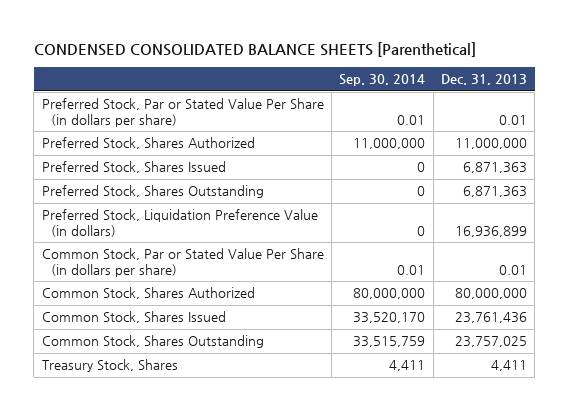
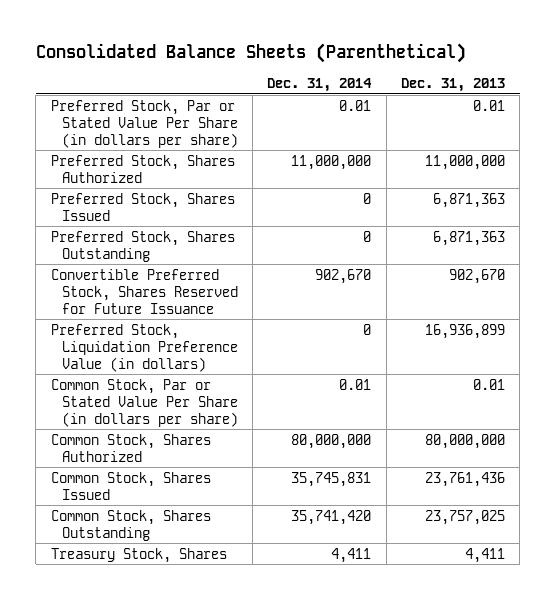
[33,41,476,57] CONDENSED CONSOLIDATED BALANCE SHEETS [Parenthetical] -> [35,42,466,63] Consolidated Balance Sheets (Parenthetical)
[339,74,426,87] Sep. 30, 2014 -> none
none -> [267,77,373,92] Dec. 31, 2014
none -> [50,268,238,314] Convertible Preferred Stock, Shares Reserved for Future Issuance

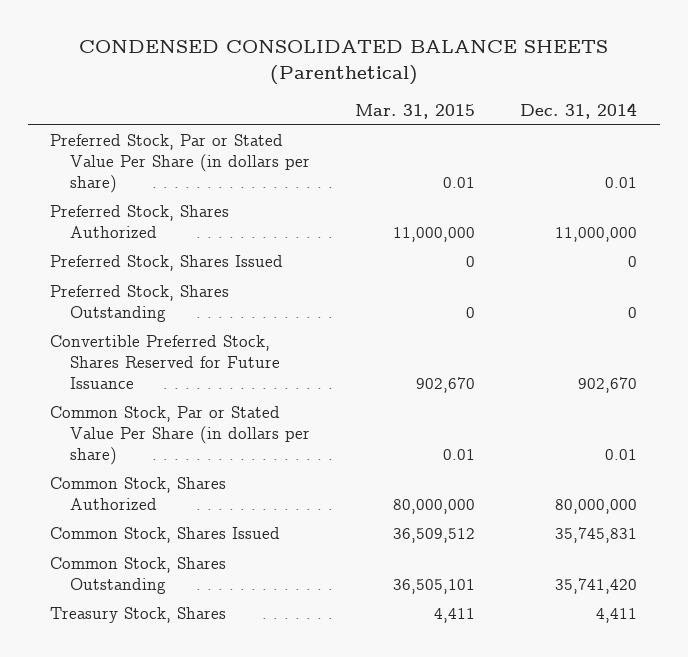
[35,42,466,63] Consolidated Balance Sheets (Parenthetical) -> [78,40,608,85] CONDENSED CONSOLIDATED BALANCE SHEETS (Parenthetical)
[401,77,506,92] Dec. 31, 2013 -> none
none -> [355,103,476,119] Mar. 31, 2015
[50,323,238,372] Preferred Stock, Liquidation Preference Value (in dollars) -> none

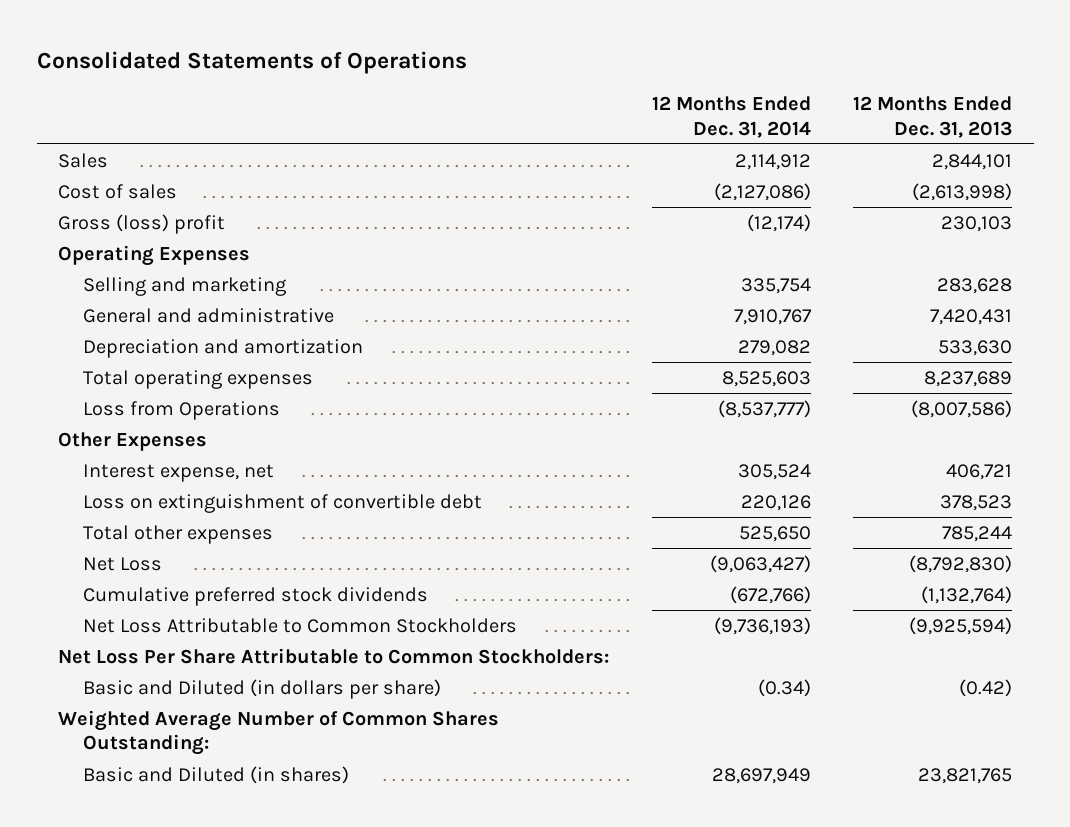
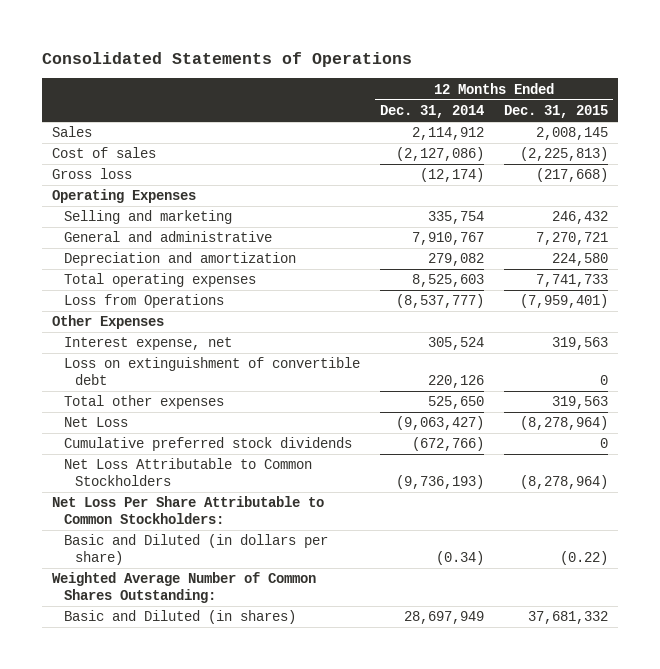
[853,96,1013,138] 12 Months Ended Dec. 31, 2013 -> none
none -> [504,105,609,119] Dec. 31, 2015
[58,213,226,234] Gross (loss) profit -> [52,168,133,180] Gross loss

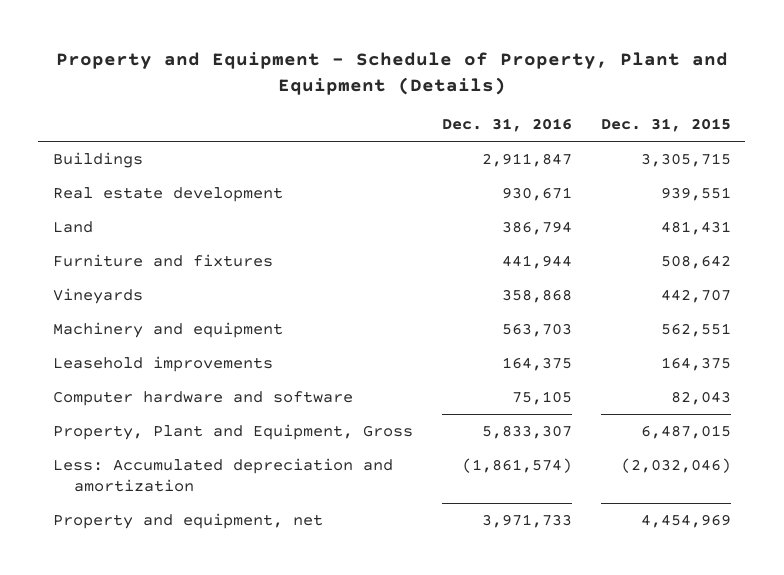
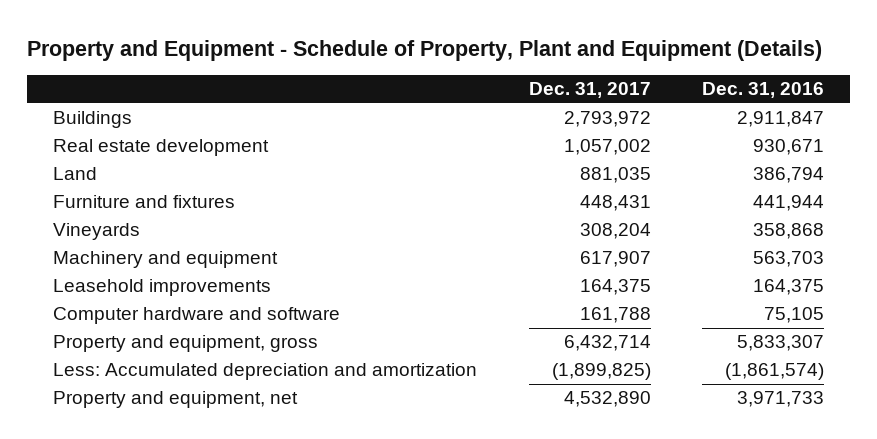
[600,118,731,133] Dec. 31, 2015 -> none
none -> [528,82,651,99] Dec. 31, 2017
[52,423,413,440] Property, Plant and Equipment, Gross -> [52,335,318,353] Property and equipment, gross

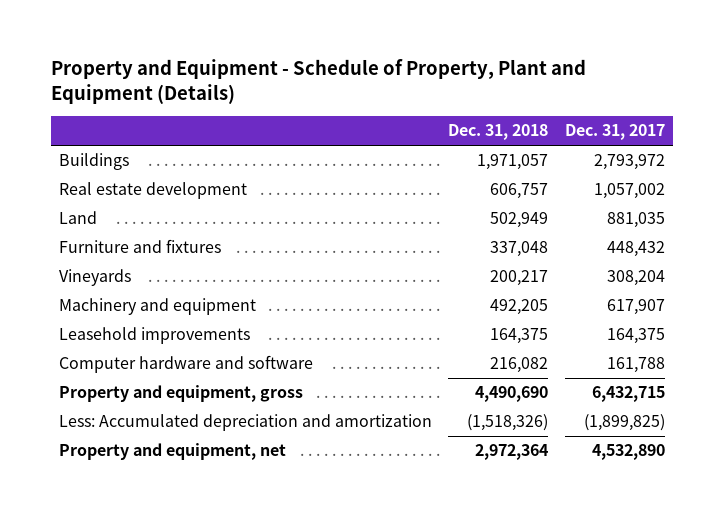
[702,82,825,99] Dec. 31, 2016 -> none
none -> [448,124,549,141] Dec. 31, 2018
[579,195,651,212] 448,431 -> [606,241,665,258] 448,432
[563,335,651,352] 6,432,714 -> [591,386,665,403] 6,432,715

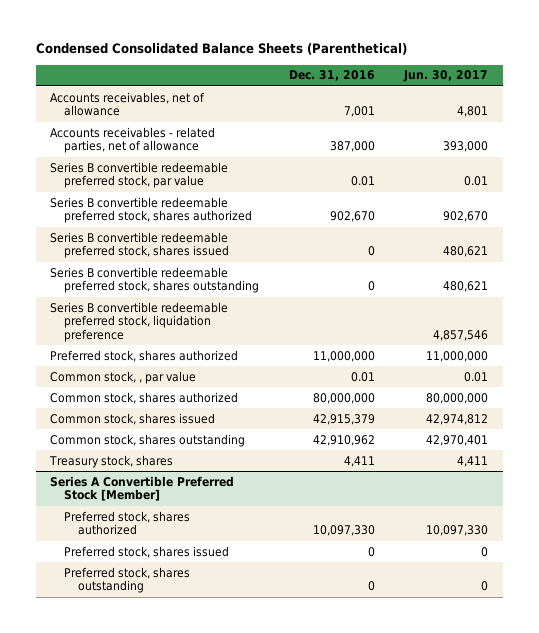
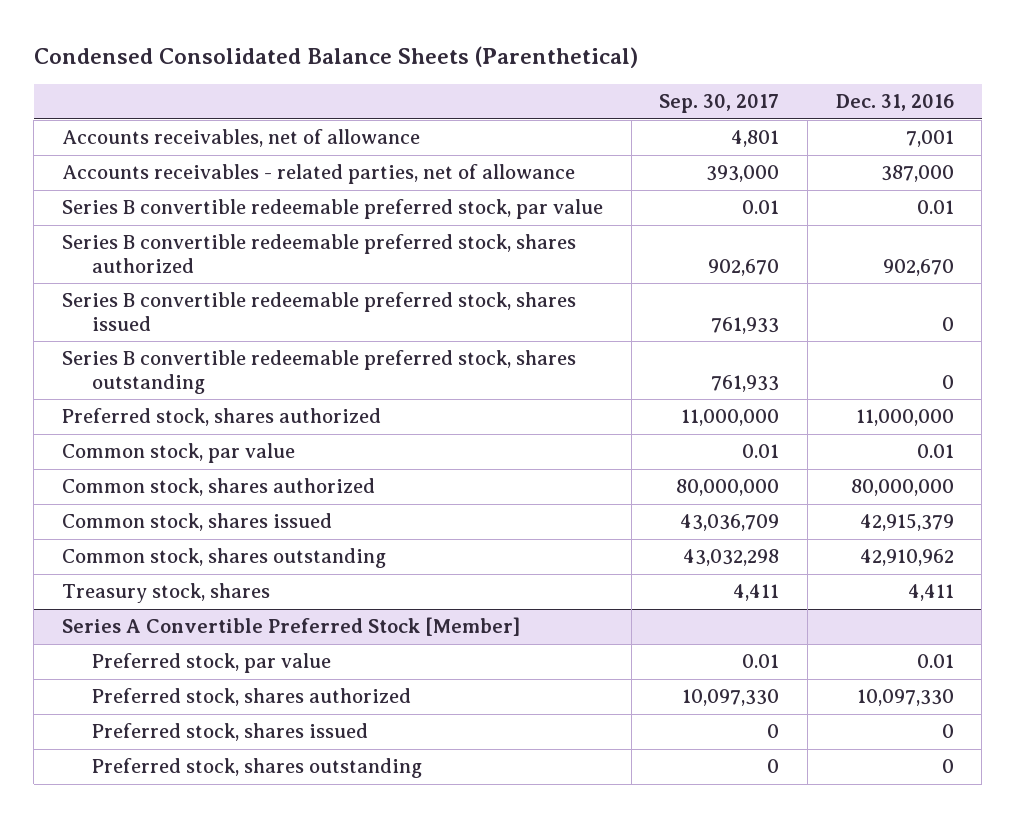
[403,70,489,83] Jun. 30, 2017 -> none
none -> [659,94,780,114] Sep. 30, 2017
[50,301,229,342] Series B convertible redeemable preferred stock, liquidation preference -> none
[50,370,197,384] Common stock, , par value -> [61,443,295,464] Common stock, par value
none -> [91,653,331,674] Preferred stock, par value

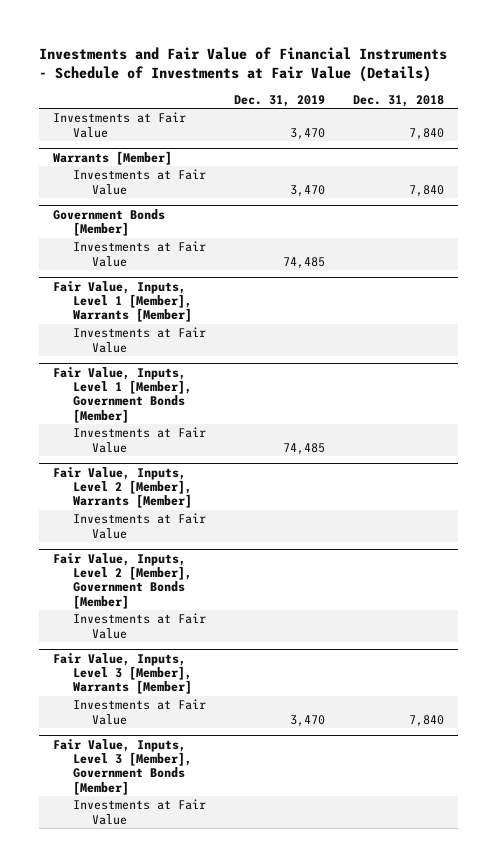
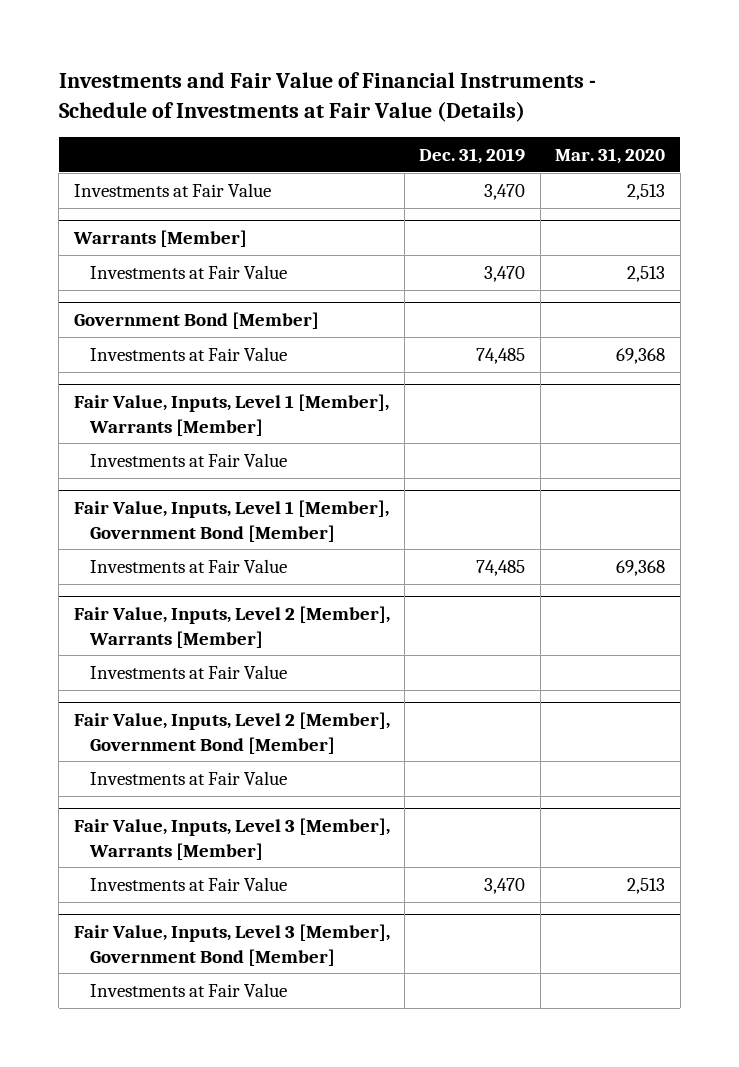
[353,94,445,107] Dec. 31, 2018 -> none
none -> [555,147,666,164] Mar. 31, 2020
[53,208,166,236] Government Bonds [Member] -> [73,312,319,330] Government Bond [Member]
[53,366,192,423] Fair Value, Inputs, Level 1 [Member], Government Bonds [Member] -> [73,500,389,542] Fair Value, Inputs, Level 1 [Member], Government Bond [Member]
[53,552,192,609] Fair Value, Inputs, Level 2 [Member], Government Bonds [Member] -> [73,712,390,754] Fair Value, Inputs, Level 2 [Member], Government Bond [Member]
[53,738,192,795] Fair Value, Inputs, Level 3 [Member], Government Bonds [Member] -> [73,924,390,966] Fair Value, Inputs, Level 3 [Member], Government Bond [Member]

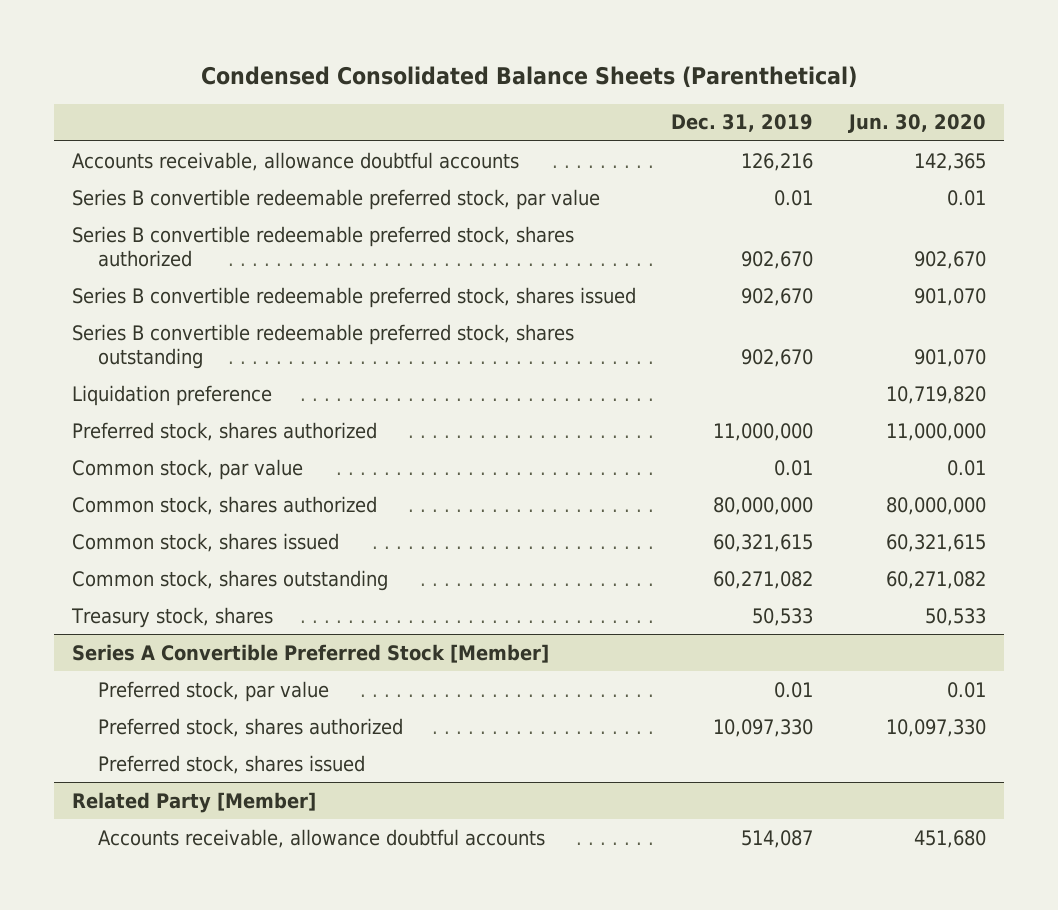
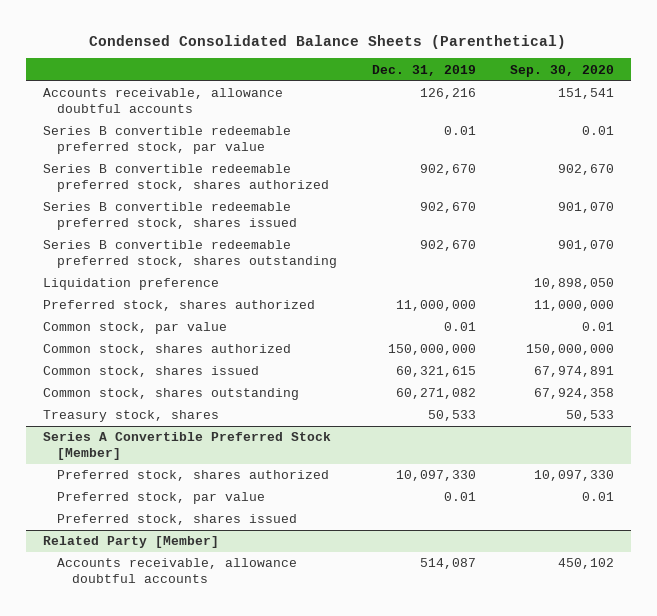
[847,114,986,134] Jun. 30, 2020 -> none
none -> [509,64,614,77] Sep. 30, 2020
[713,496,814,515] 80,000,000 -> [387,344,476,356] 150,000,000
[98,680,330,702] Preferred stock, par value -> [57,492,266,505] Preferred stock, par value

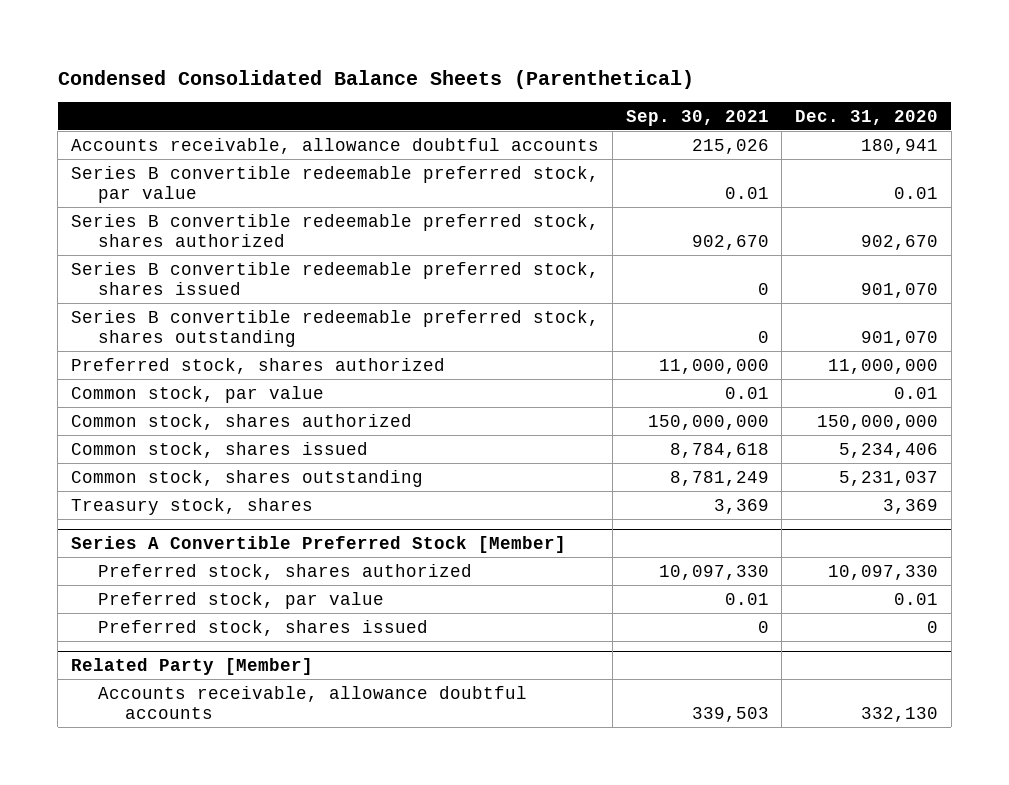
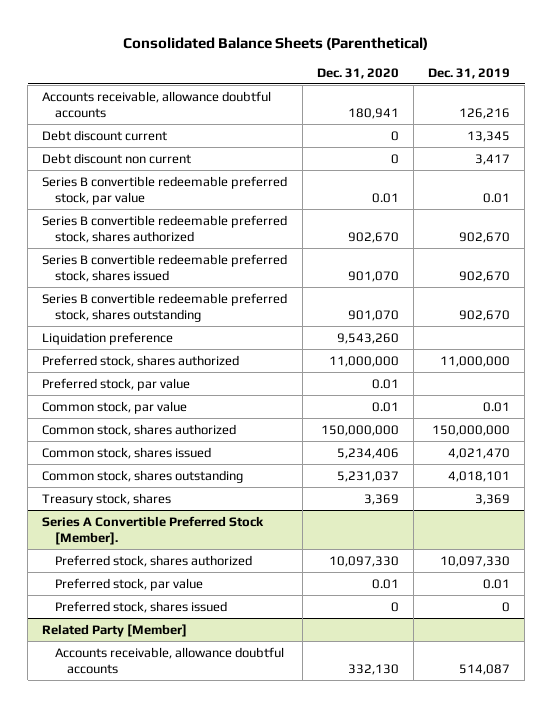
[57,69,694,89] Condensed Consolidated Balance Sheets (Parenthetical) -> [123,37,429,51] Consolidated Balance Sheets (Parenthetical)
[625,109,769,126] Sep. 30, 2021 -> none
none -> [428,67,511,79] Dec. 31, 2019
none -> [42,129,168,141] Debt discount current
none -> [42,152,192,164] Debt discount non current
none -> [42,331,174,345] Liquidation preference
none -> [42,377,191,391] Preferred stock, par value
[71,535,567,553] Series A Convertible Preferred Stock [Member] -> [42,515,265,545] Series A Convertible Preferred Stock [Member].

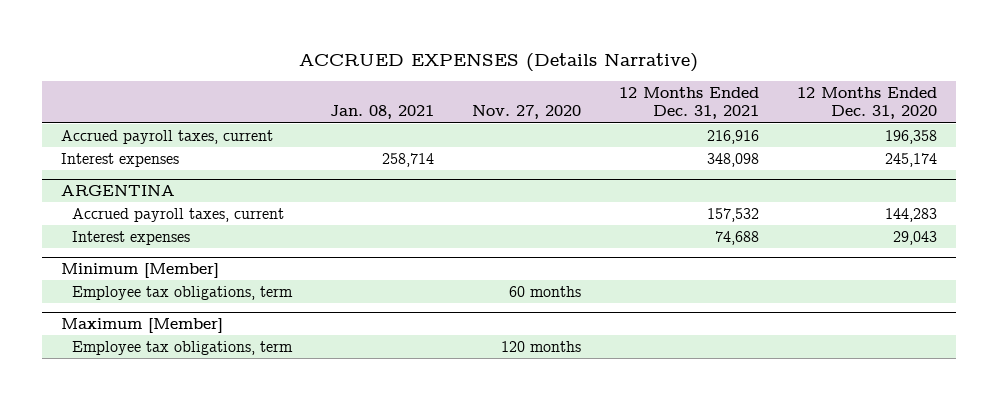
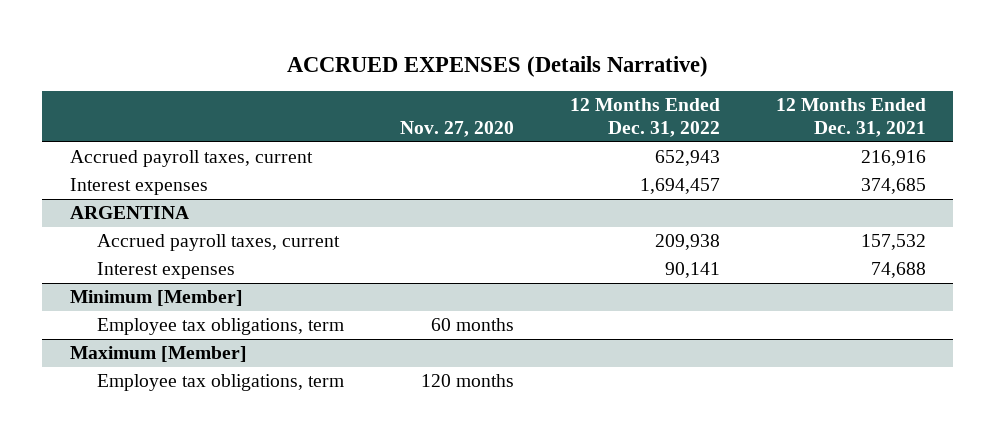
[330,105,435,120] Jan. 08, 2021 -> none
[797,87,938,120] 12 Months Ended Dec. 31, 2020 -> none
none -> [569,98,720,138] 12 Months Ended Dec. 31, 2022
[707,152,760,167] 348,098 -> [860,178,926,195] 374,685

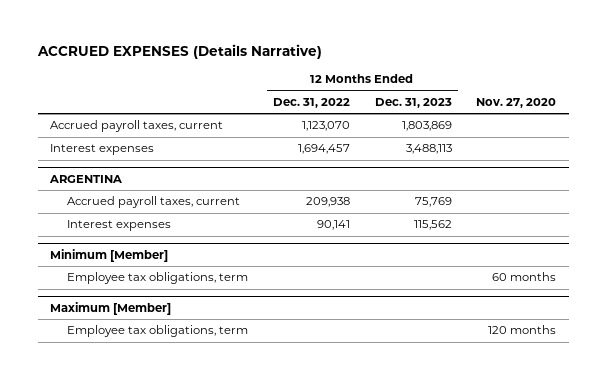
[775,98,926,138] 12 Months Ended Dec. 31, 2021 -> none
none -> [374,97,452,108] Dec. 31, 2023
[654,150,720,167] 652,943 -> [301,121,350,132] 1,123,070

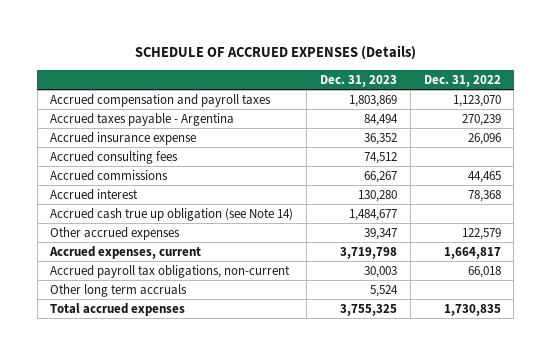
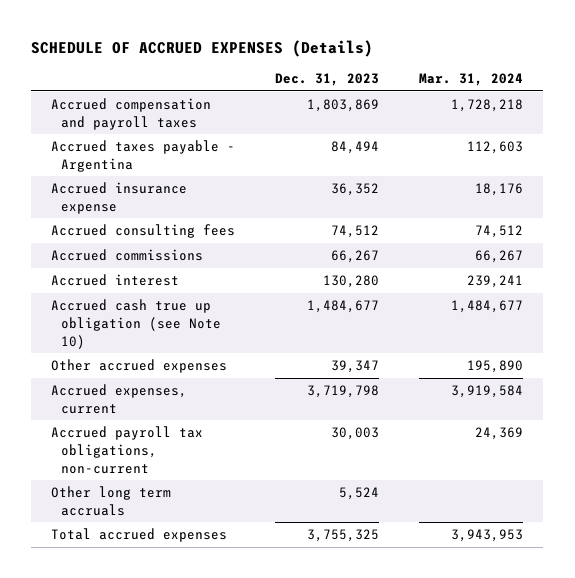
[423,74,501,87] Dec. 31, 2022 -> none
none -> [419,73,524,87] Mar. 31, 2024
[50,207,294,221] Accrued cash true up obligation (see Note 14) -> [51,299,222,349] Accrued cash true up obligation (see Note 10)

